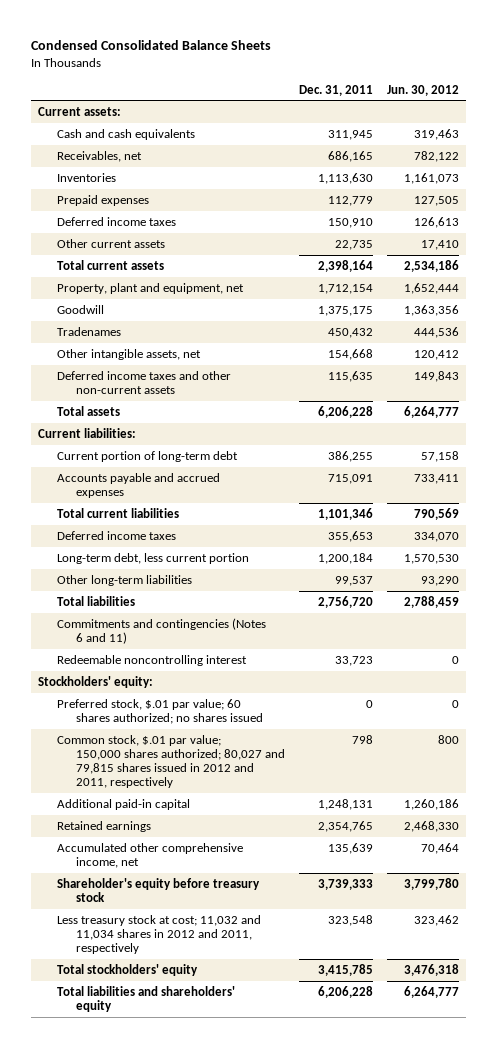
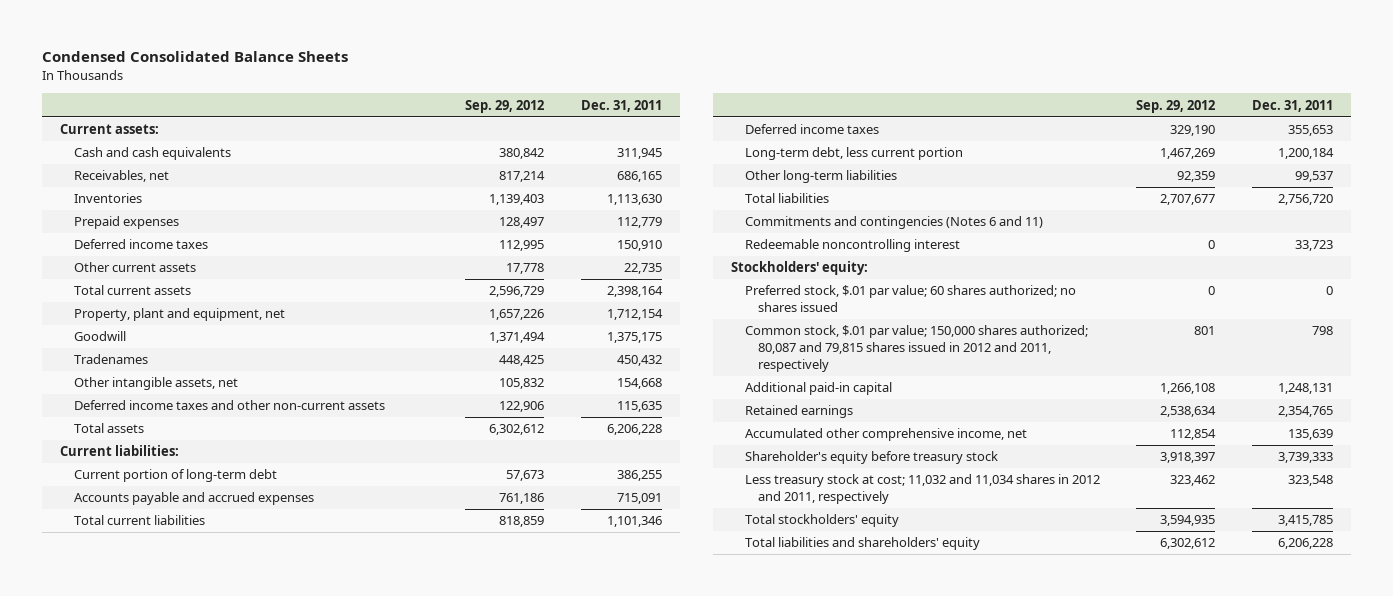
[386,84,459,96] Jun. 30, 2012 -> none
none -> [465,99,545,113] Sep. 29, 2012
[56,734,286,789] Common stock, $.01 par value; 150,000 shares authorized; 80,027 and 79,815 shares issued in 2012 and 2011, respectively -> [744,325,1088,373] Common stock, $.01 par value; 150,000 shares authorized; 80,087 and 79,815 shares issued in 2012 and 2011, respectively

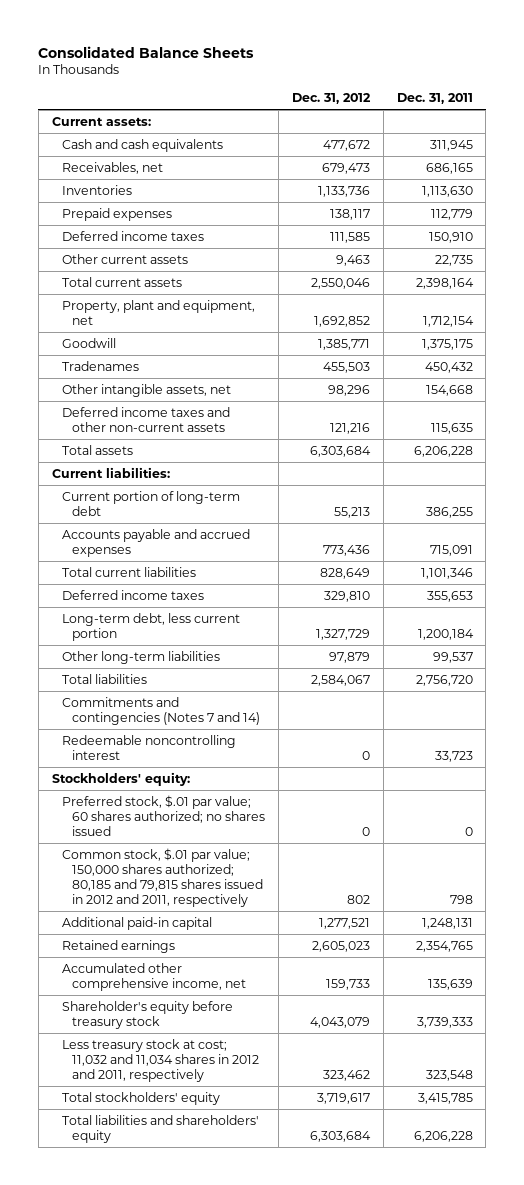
[42,51,349,63] Condensed Consolidated Balance Sheets -> [38,45,255,58] Consolidated Balance Sheets
[465,99,545,113] Sep. 29, 2012 -> none
none -> [291,93,371,105] Dec. 31, 2012
[744,216,1043,230] Commitments and contingencies (Notes 6 and 11) -> [61,696,261,725] Commitments and contingencies (Notes 7 and 14)
[744,325,1088,373] Common stock, $.01 par value; 150,000 shares authorized; 80,087 and 79,815 shares issued in 2012 and 2011, respectively -> [61,847,264,907] Common stock, $.01 par value; 150,000 shares authorized; 80,185 and 79,815 shares issued in 2012 and 2011, respectively

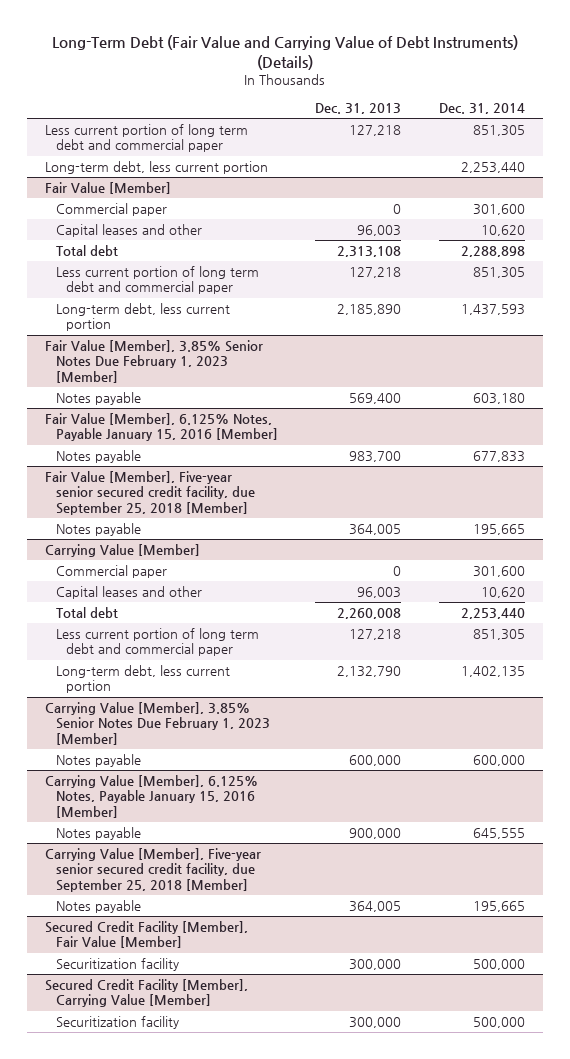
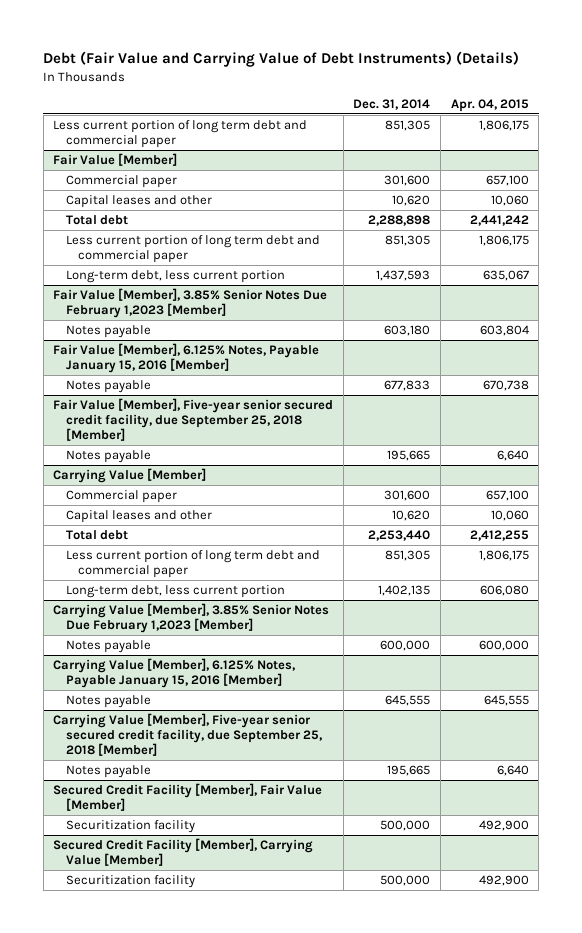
[52,34,519,70] Long-Term Debt (Fair Value and Carrying Value of Debt Instruments) (Details) -> [43,51,520,68] Debt (Fair Value and Carrying Value of Debt Instruments) (Details)
[315,102,402,114] Dec. 31, 2013 -> none
none -> [450,99,529,113] Apr. 04, 2015
[45,161,269,175] Long-term debt, less current portion -> none
[45,340,264,383] Fair Value [Member], 3.85% Senior Notes Due February 1, 2023 [Member] -> [53,287,328,319] Fair Value [Member], 3.85% Senior Notes Due February 1,2023 [Member]
[45,702,270,745] Carrying Value [Member], 3.85% Senior Notes Due February 1, 2023 [Member] -> [53,602,330,634] Carrying Value [Member], 3.85% Senior Notes Due February 1,2023 [Member]

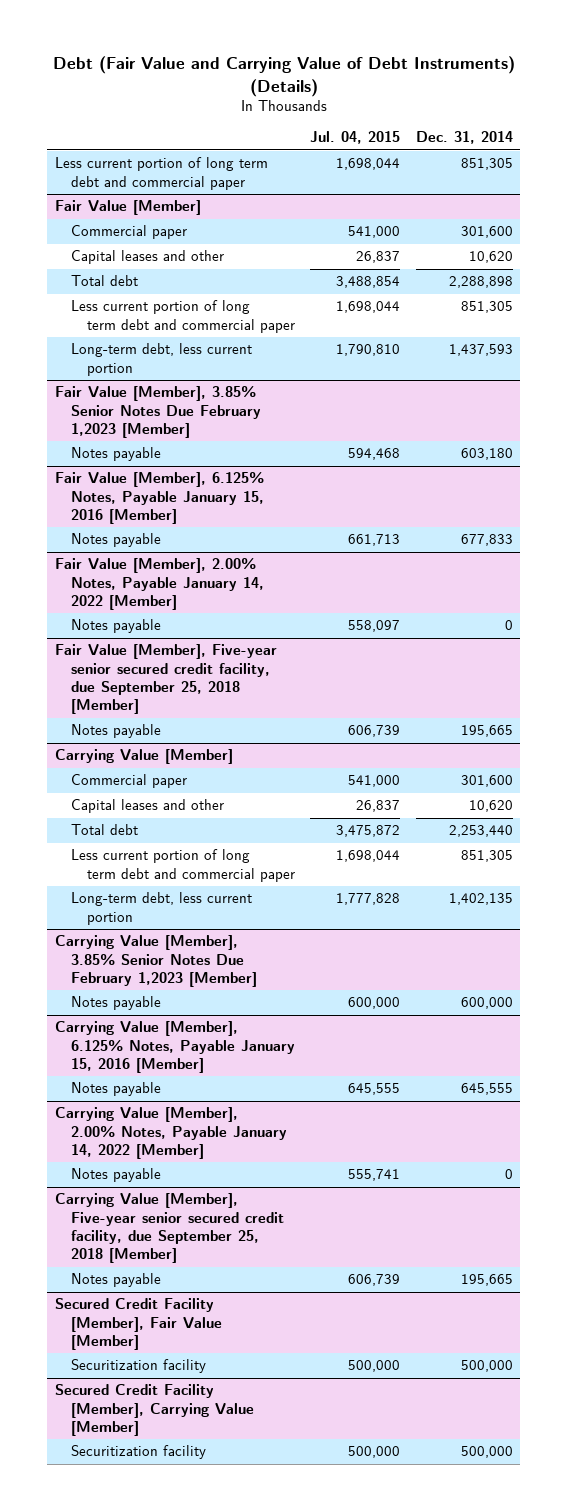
[450,99,529,113] Apr. 04, 2015 -> none
none -> [310,131,401,145] Jul. 04, 2015
none -> [55,558,264,611] Fair Value [Member], 2.00% Notes, Payable January 14, 2022 [Member]
none -> [70,619,161,634] Notes payable
none -> [55,1107,287,1160] Carrying Value [Member], 2.00% Notes, Payable January 14, 2022 [Member]
none -> [70,1168,161,1183] Notes payable

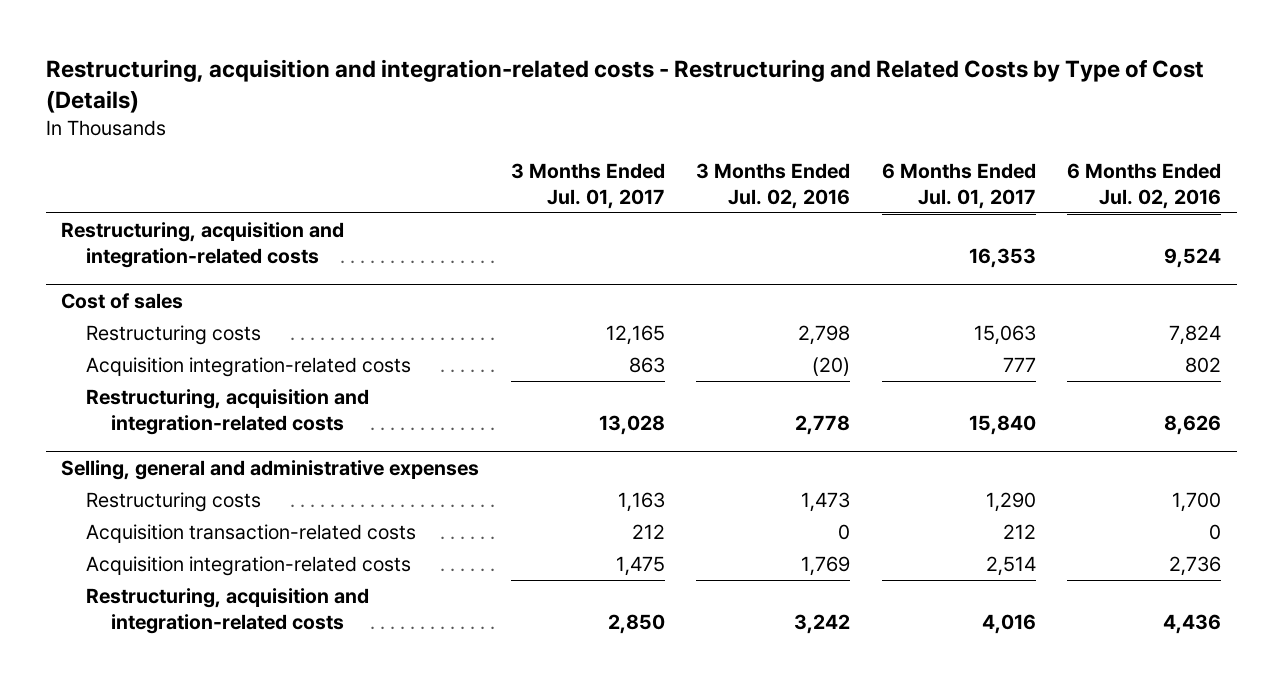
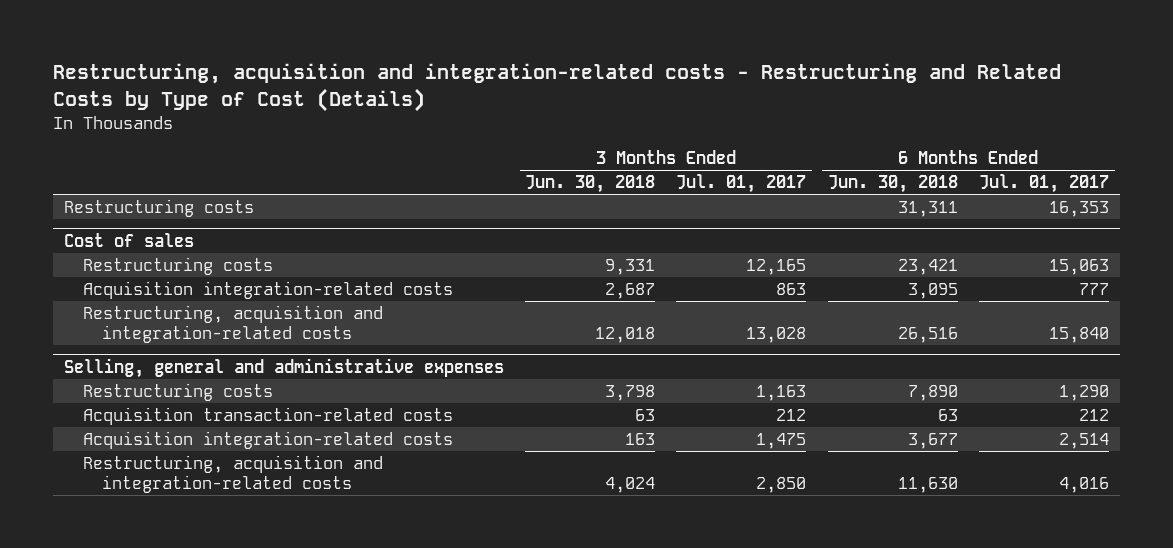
[696,163,851,209] 3 Months Ended Jul. 02, 2016 -> none
[1067,163,1222,209] 6 Months Ended Jul. 02, 2016 -> none
none -> [524,175,655,194] Jun. 30, 2018
none -> [827,175,958,194] Jun. 30, 2018
[61,222,345,268] Restructuring, acquisition and integration-related costs -> [63,199,254,218] Restructuring costs

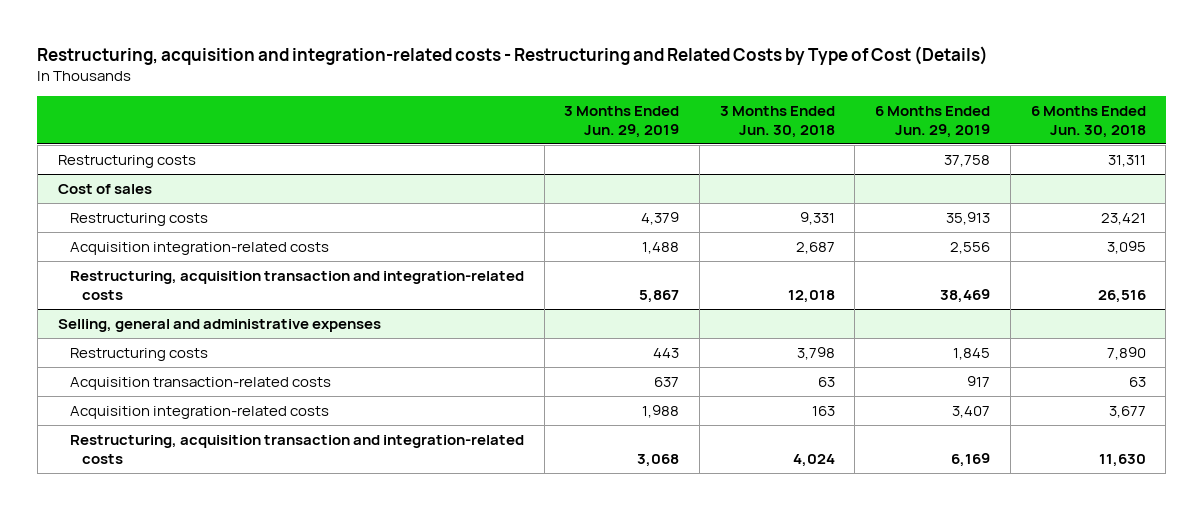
[676,174,807,194] Jul. 01, 2017 -> none
[979,174,1110,194] Jul. 01, 2017 -> none
none -> [564,105,680,138] 3 Months Ended Jun. 29, 2019
none -> [875,105,991,138] 6 Months Ended Jun. 29, 2019
[82,305,383,343] Restructuring, acquisition and integration-related costs -> [69,270,524,301] Restructuring, acquisition transaction and integration-related costs
[82,455,383,493] Restructuring, acquisition and integration-related costs -> [69,434,524,465] Restructuring, acquisition transaction and integration-related costs

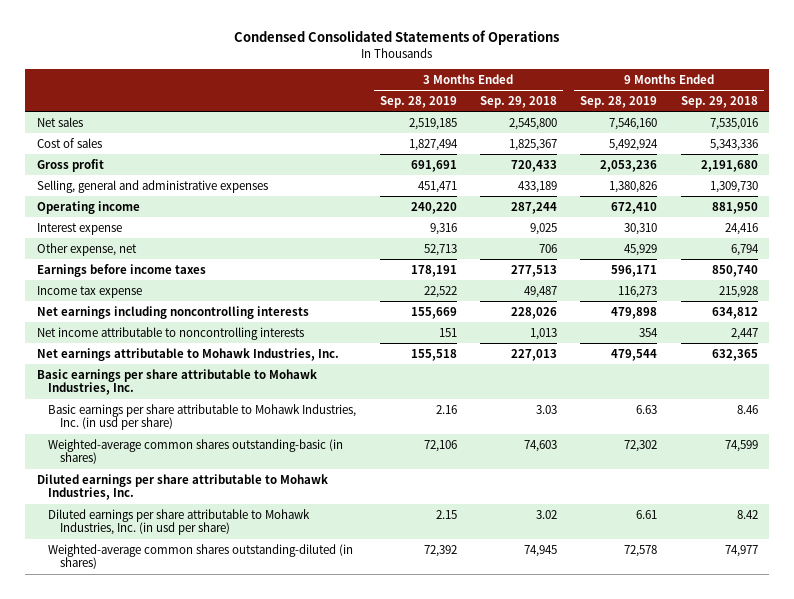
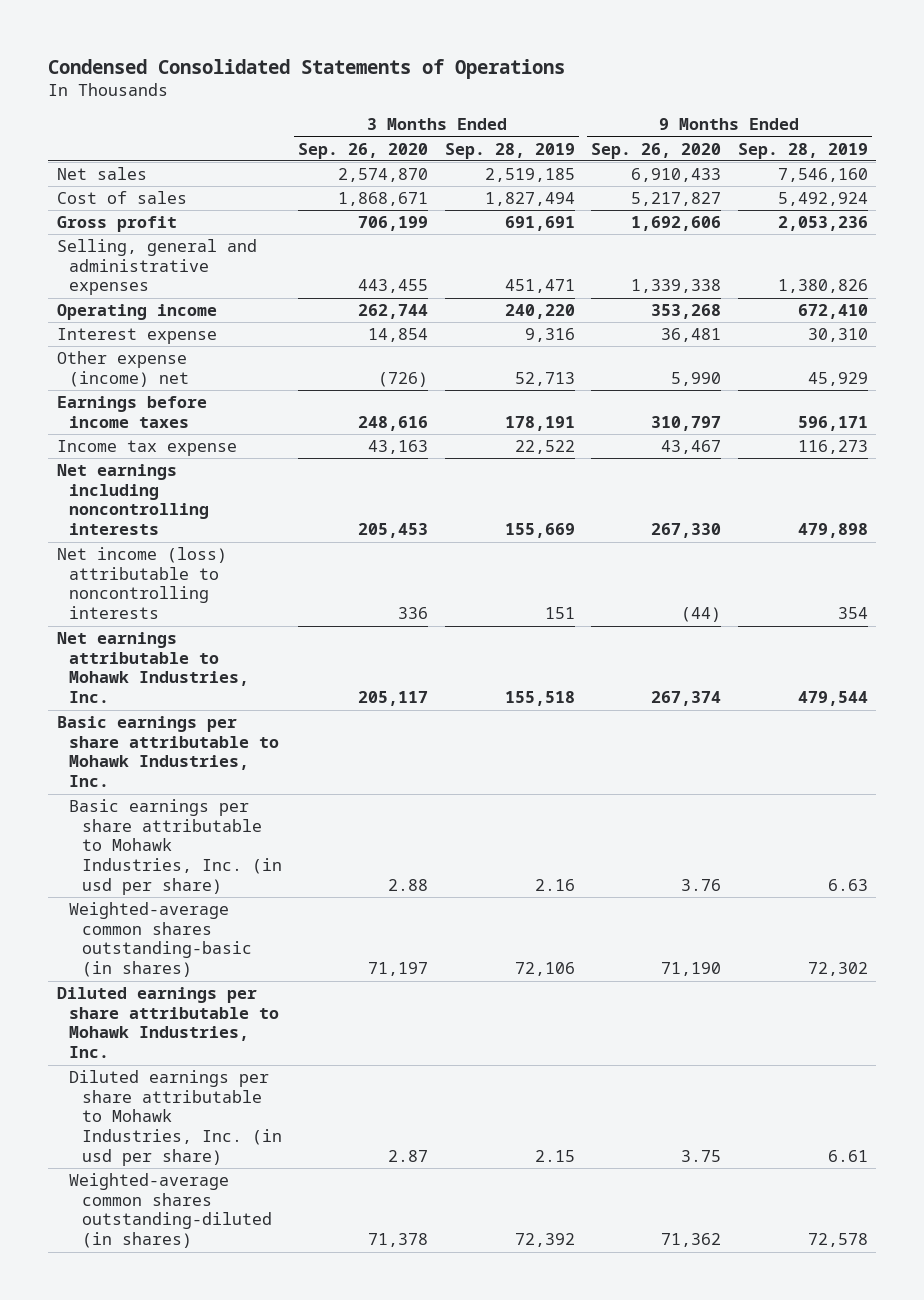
[479,95,557,108] Sep. 29, 2018 -> none
[680,95,758,108] Sep. 29, 2018 -> none
none -> [298,142,429,159] Sep. 26, 2020
none -> [591,142,722,159] Sep. 26, 2020
[36,242,137,256] Other expense, net -> [56,351,190,387] Other expense (income) net
[36,326,304,340] Net income attributable to noncontrolling interests -> [56,547,227,620] Net income (loss) attributable to noncontrolling interests

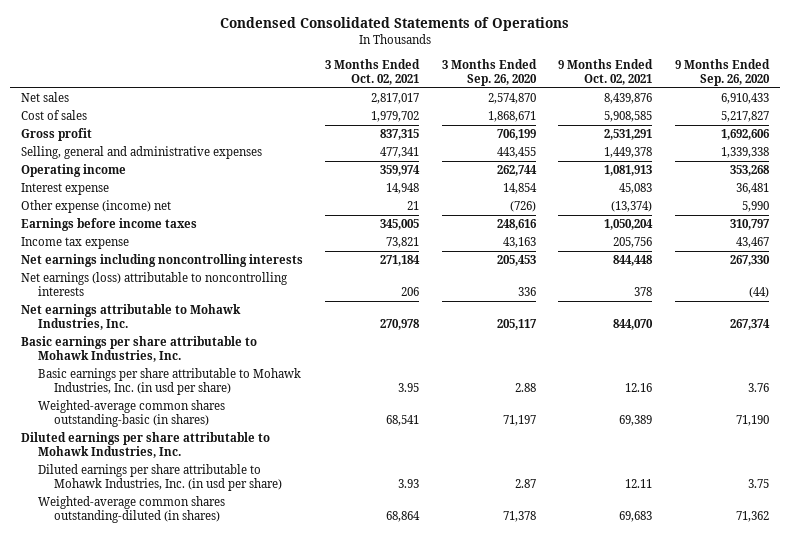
[444,142,575,159] Sep. 28, 2019 -> none
[737,142,868,159] Sep. 28, 2019 -> none
none -> [325,58,421,85] 3 Months Ended Oct. 02, 2021
none -> [558,58,654,85] 9 Months Ended Oct. 02, 2021
[56,547,227,620] Net income (loss) attributable to noncontrolling interests -> [21,272,289,297] Net earnings (loss) attributable to noncontrolling interests

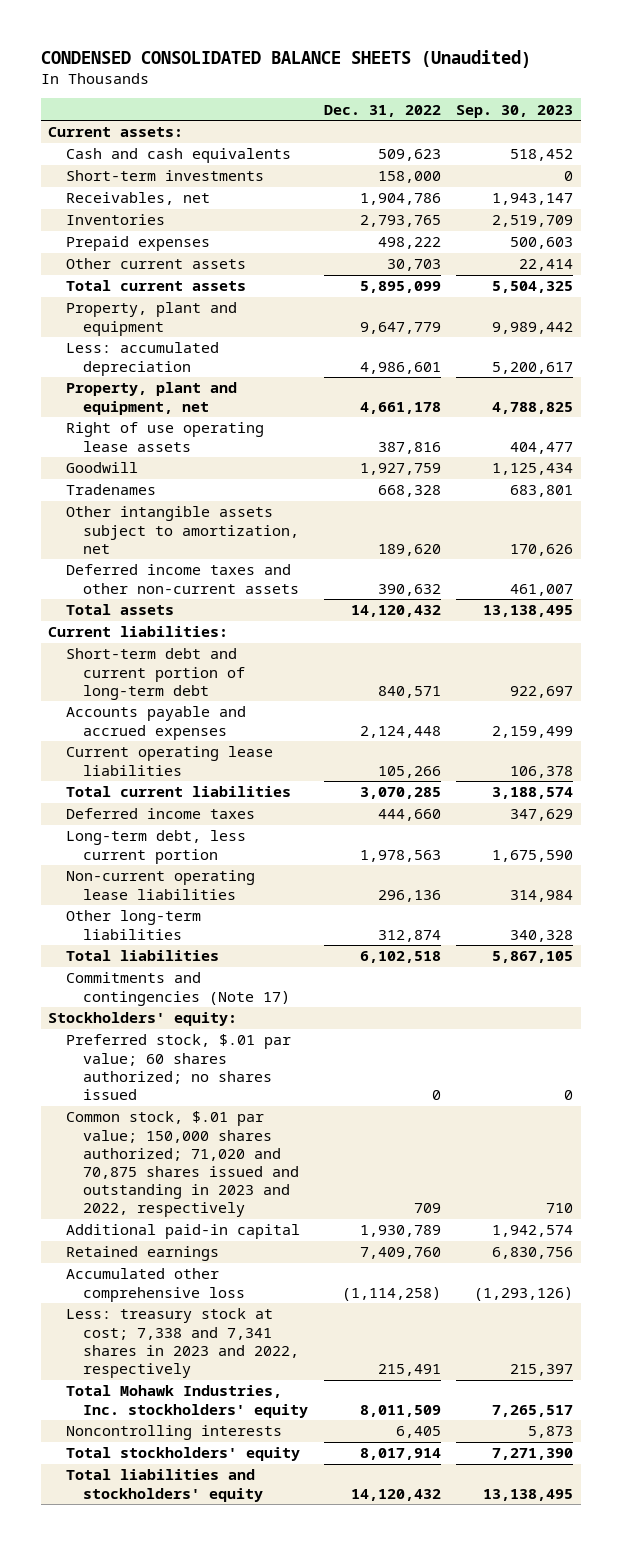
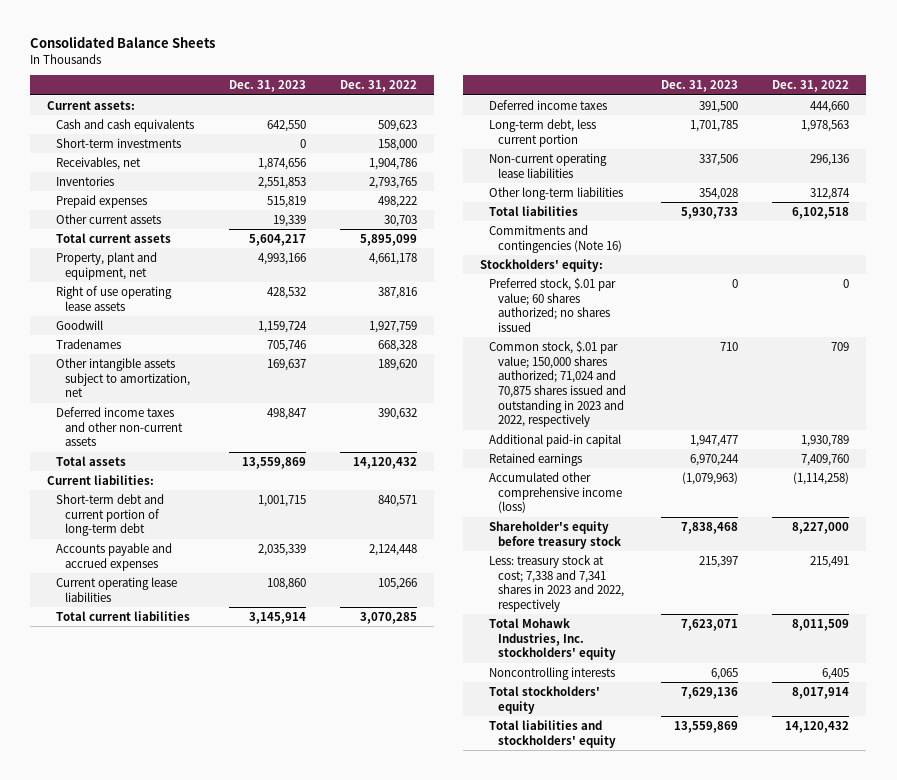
[40,49,531,68] CONDENSED CONSOLIDATED BALANCE SHEETS (Unaudited) -> [30,36,216,49] Consolidated Balance Sheets
[455,104,573,118] Sep. 30, 2023 -> none
none -> [228,80,306,93] Dec. 31, 2023
[65,302,237,336] Property, plant and equipment -> none
[65,342,219,376] Less: accumulated depreciation -> none
[65,972,291,1006] Commitments and contingencies (Note 17) -> [488,224,622,253] Commitments and contingencies (Note 16)
[65,1111,300,1218] Common stock, $.01 par value; 150,000 shares authorized; 71,020 and 70,875 shares issued and outstanding in 2023 and 2022, respectively -> [488,340,626,428] Common stock, $.01 par value; 150,000 shares authorized; 71,024 and 70,875 shares issued and outstanding in 2023 and 2022, respectively
[65,1268,246,1302] Accumulated other comprehensive loss -> [488,471,622,514] Accumulated other comprehensive income (loss)
none -> [488,520,621,549] Shareholder's equity before treasury stock

